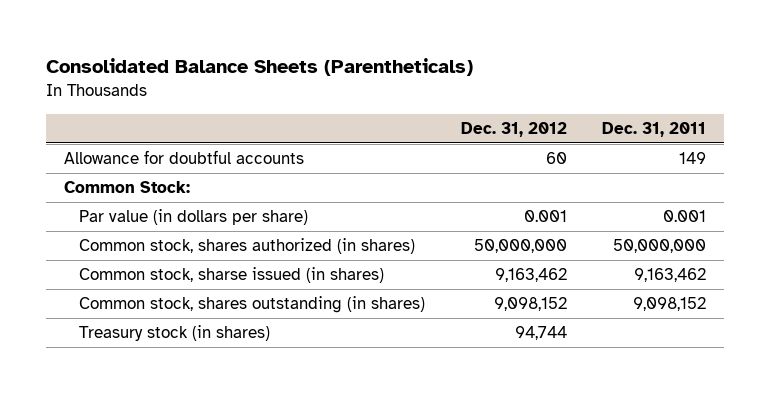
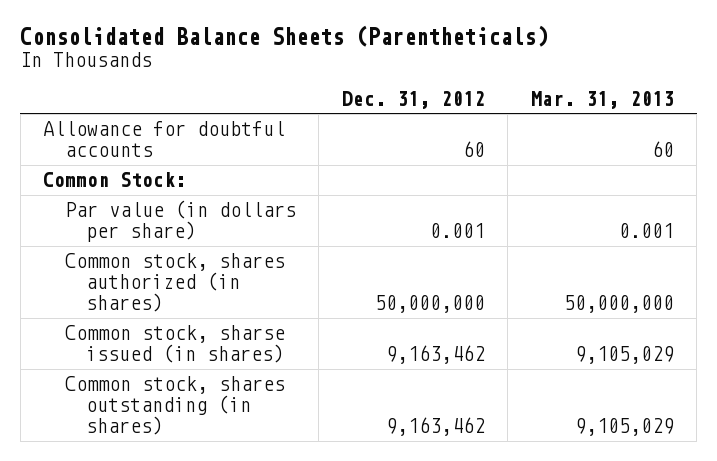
[602,121,707,137] Dec. 31, 2011 -> none
none -> [530,90,674,109] Mar. 31, 2013
[79,325,271,342] Treasury stock (in shares) -> none
[493,297,567,312] 9,098,152 -> [385,417,485,437] 9,163,462

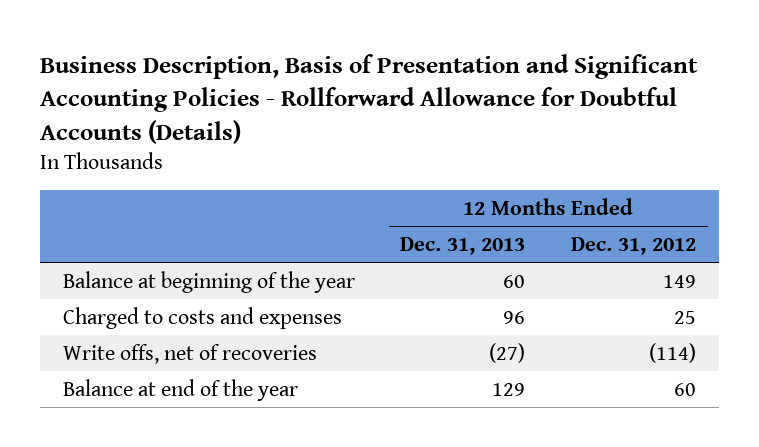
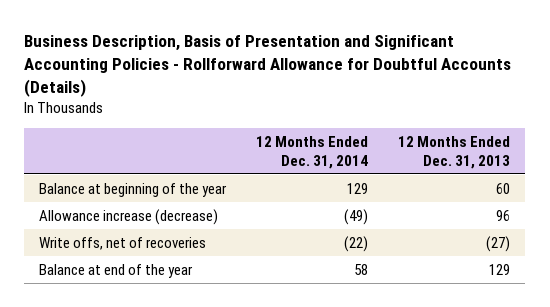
[571,236,697,255] Dec. 31, 2012 -> none
none -> [256,135,369,169] 12 Months Ended Dec. 31, 2014
[62,306,342,329] Charged to costs and expenses -> [39,208,219,225] Allowance increase (decrease)

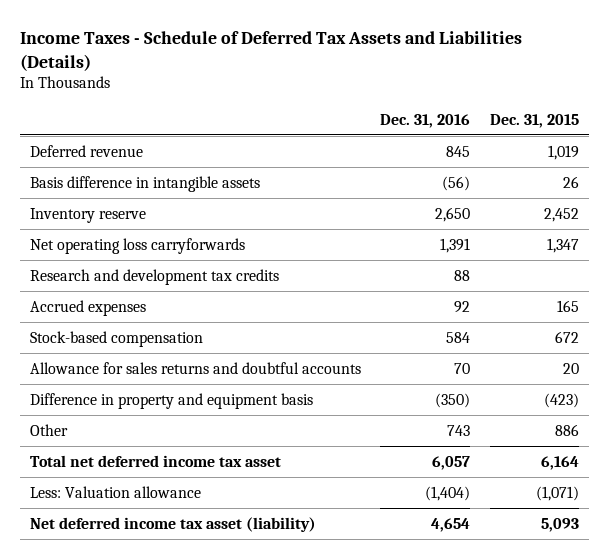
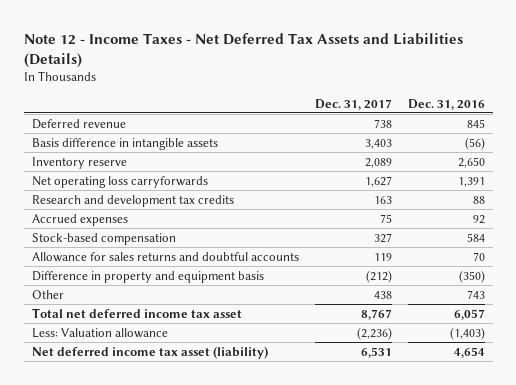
[19,30,522,71] Income Taxes - Schedule of Deferred Tax Assets and Liabilities (Details) -> [23,32,463,68] Note 12 - Income Taxes - Net Deferred Tax Assets and Liabilities (Details)
[489,113,579,128] Dec. 31, 2015 -> none
none -> [314,98,392,110] Dec. 31, 2017
[425,485,471,501] (1,404) -> [449,326,485,340] (1,403)

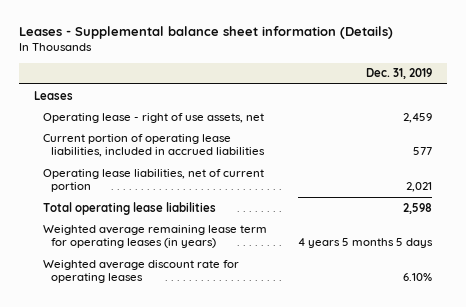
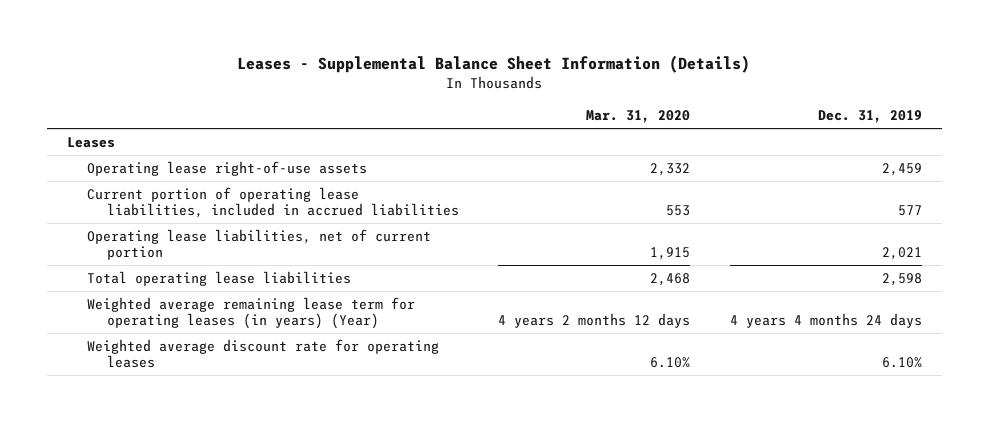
[18,26,393,40] Leases - Supplemental balance sheet information (Details) -> [237,55,751,74] Leases - Supplemental Balance Sheet Information (Details)
none -> [586,110,691,124] Mar. 31, 2020
[42,112,264,123] Operating lease - right of use assets, net -> [87,161,368,177] Operating lease right-of-use assets
[42,224,267,249] Weighted average remaining lease term for operating leases (in years) -> [87,297,416,330] Weighted average remaining lease term for operating leases (in years) (Year)
[297,238,433,249] 4 years 5 months 5 days -> [729,313,922,329] 4 years 4 months 24 days

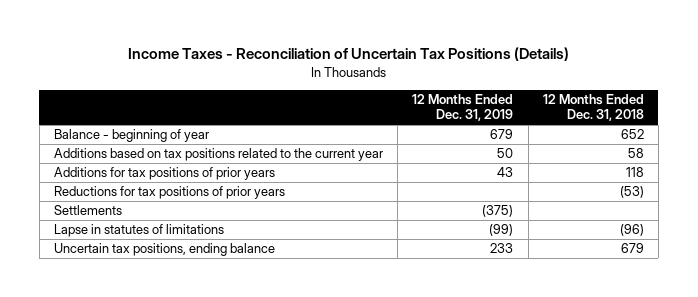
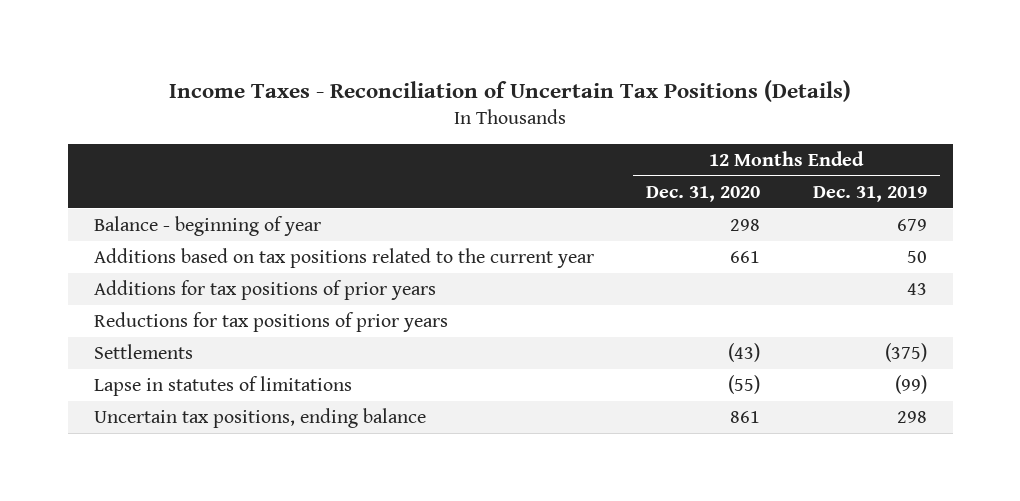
[542,93,644,122] 12 Months Ended Dec. 31, 2018 -> none
none -> [646,185,761,202] Dec. 31, 2020
[490,243,514,254] 233 -> [896,410,927,423] 298

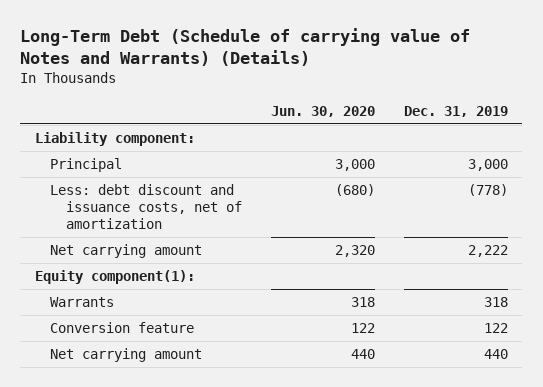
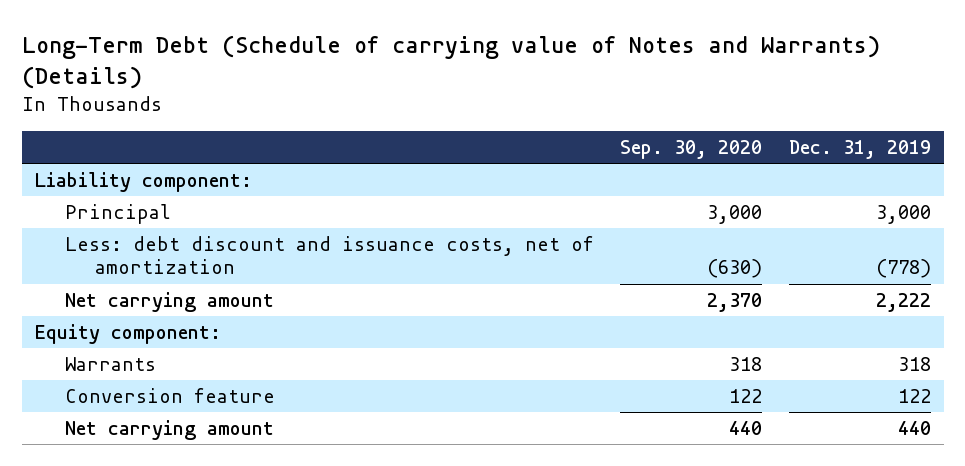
[270,105,375,117] Jun. 30, 2020 -> none
none -> [620,140,763,160] Sep. 30, 2020
[34,270,195,285] Equity component(1): -> [34,324,221,345] Equity component:

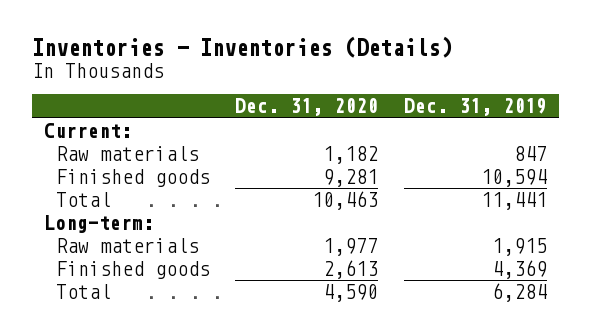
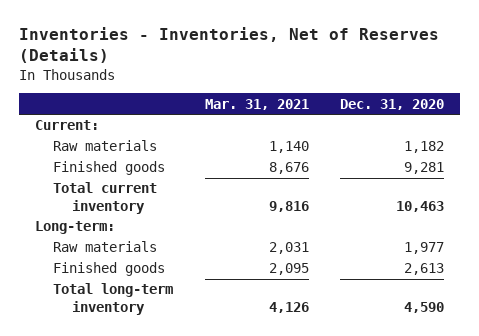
[31,36,452,59] Inventories - Inventories (Details) -> [18,27,439,64] Inventories - Inventories, Net of Reserves (Details)
[403,98,547,117] Dec. 31, 2019 -> none
none -> [204,98,309,110] Mar. 31, 2021
[56,192,112,208] Total -> [53,182,158,214] Total current inventory
[56,284,112,300] Total -> [53,283,174,315] Total long-term inventory

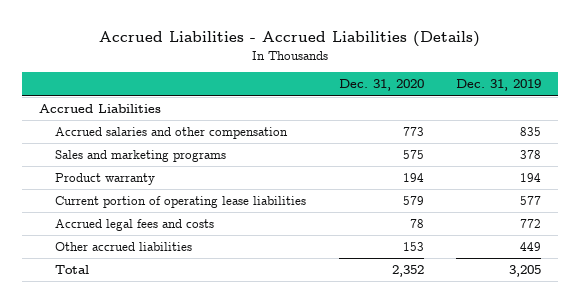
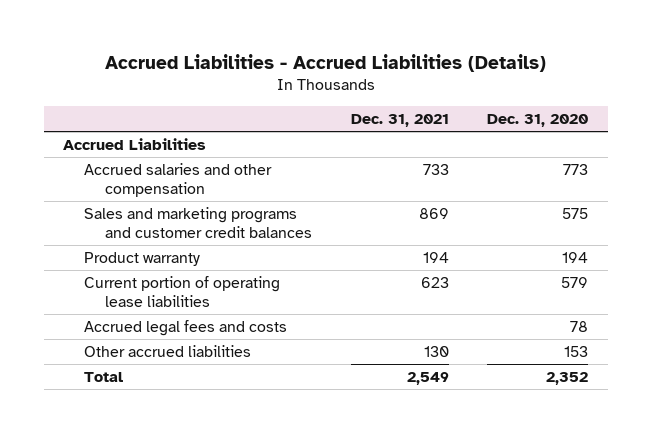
[456,79,542,92] Dec. 31, 2019 -> none
none -> [350,113,449,127] Dec. 31, 2021
[55,150,227,163] Sales and marketing programs -> [84,206,312,238] Sales and marketing programs and customer credit balances

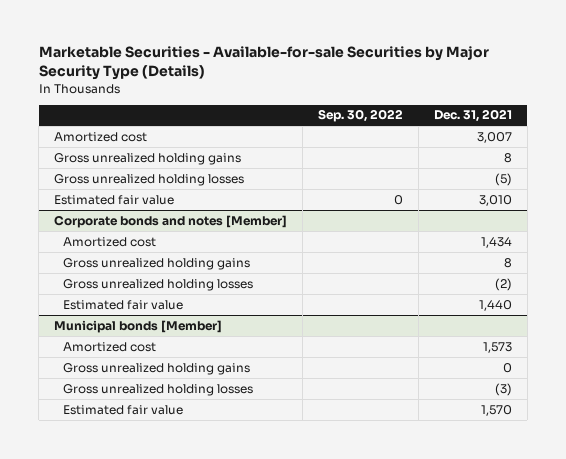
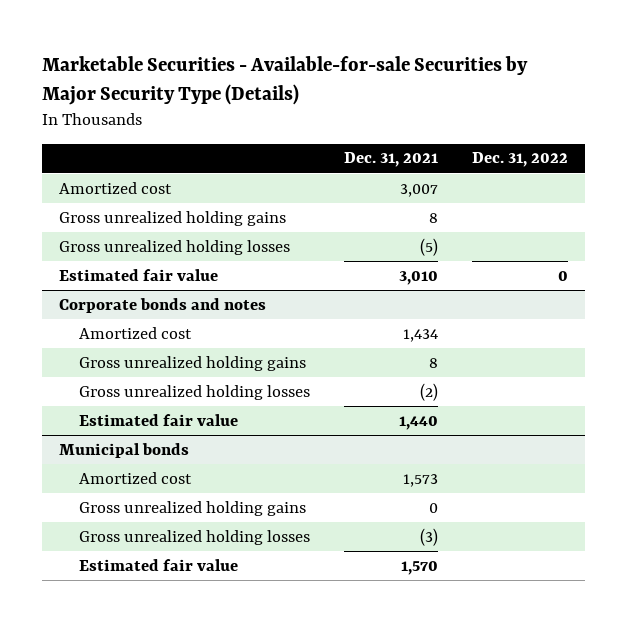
[317,109,403,123] Sep. 30, 2022 -> none
none -> [471,152,568,168] Dec. 31, 2022
[54,214,288,228] Corporate bonds and notes [Member] -> [59,297,267,313] Corporate bonds and notes
[54,319,223,333] Municipal bonds [Member] -> [59,442,190,458] Municipal bonds

